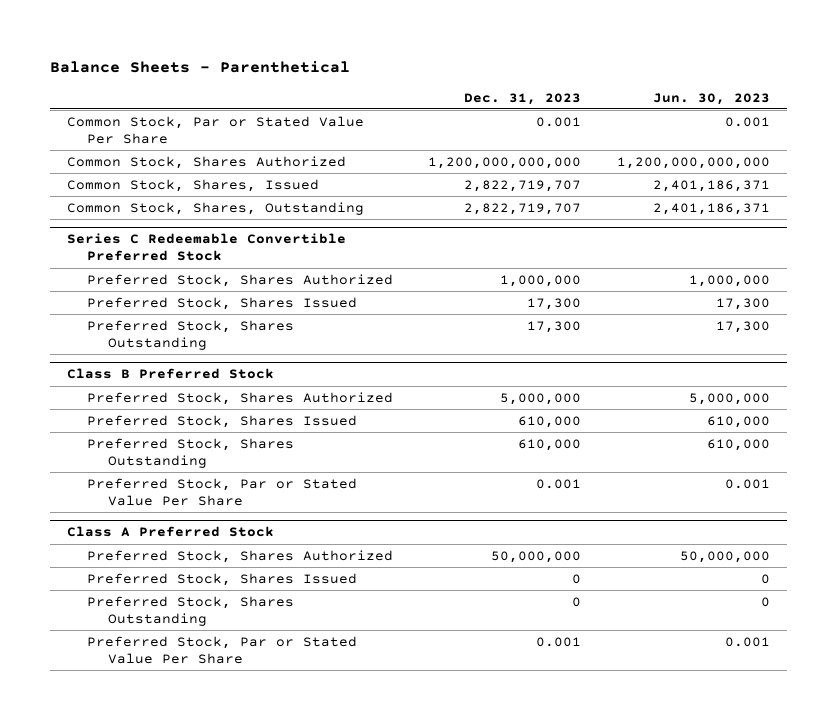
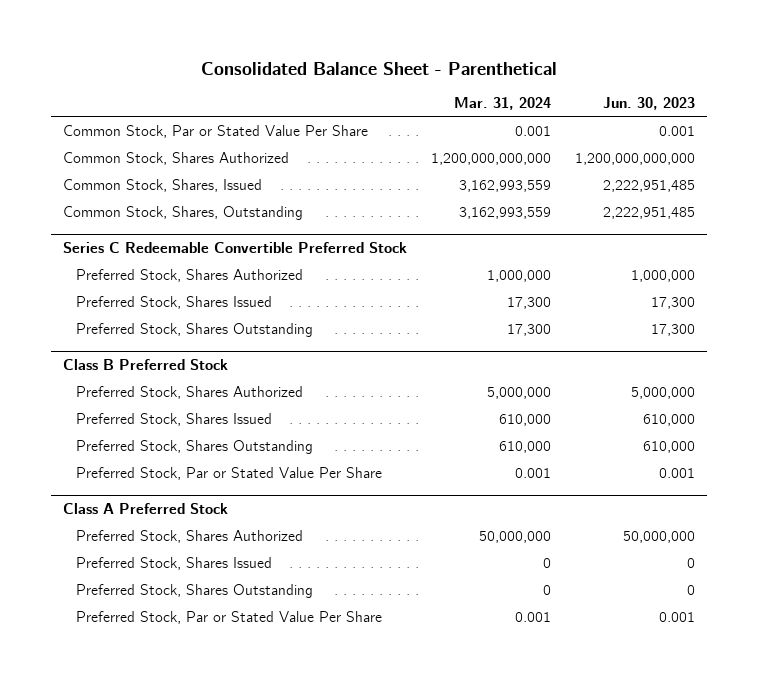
[49,60,350,73] Balance Sheets - Parenthetical -> [201,61,558,75] Consolidated Balance Sheet - Parenthetical
[464,92,582,105] Dec. 31, 2023 -> none
none -> [454,97,552,111] Mar. 31, 2024
[652,179,770,192] 2,401,186,371 -> [603,179,696,192] 2,222,951,485
[652,202,770,215] 2,401,186,371 -> [603,206,696,219] 2,222,951,485

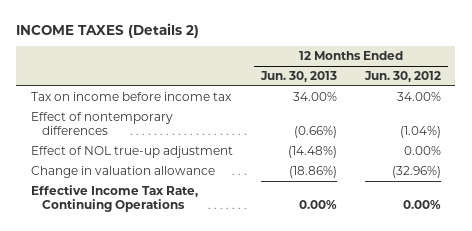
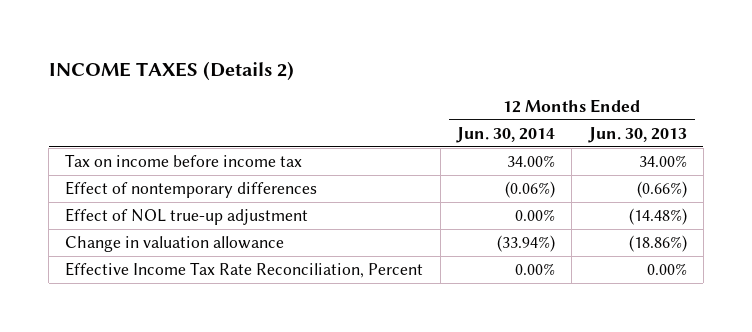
[364,70,442,82] Jun. 30, 2012 -> none
none -> [456,127,556,144] Jun. 30, 2014
[30,184,198,212] Effective Income Tax Rate, Continuing Operations -> [65,262,424,279] Effective Income Tax Rate Reconciliation, Percent

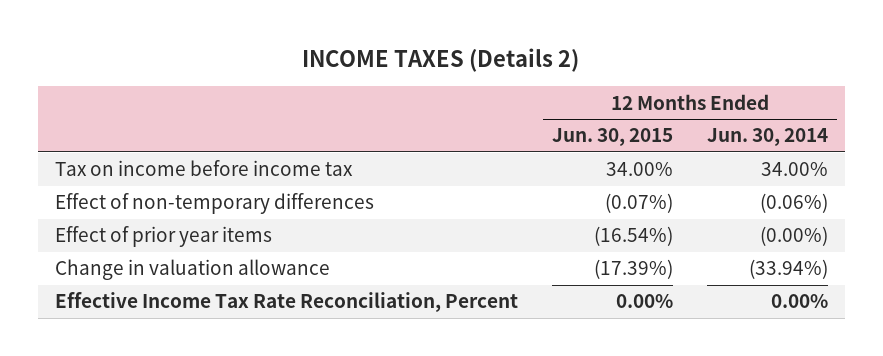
[587,127,687,144] Jun. 30, 2013 -> none
none -> [551,128,673,147] Jun. 30, 2015
[65,181,318,199] Effect of nontemporary differences -> [54,193,374,215] Effect of non-temporary differences
[65,208,309,226] Effect of NOL true-up adjustment -> [54,226,272,248] Effect of prior year items
[515,209,556,222] 0.00% -> [760,226,829,247] (0.00%)

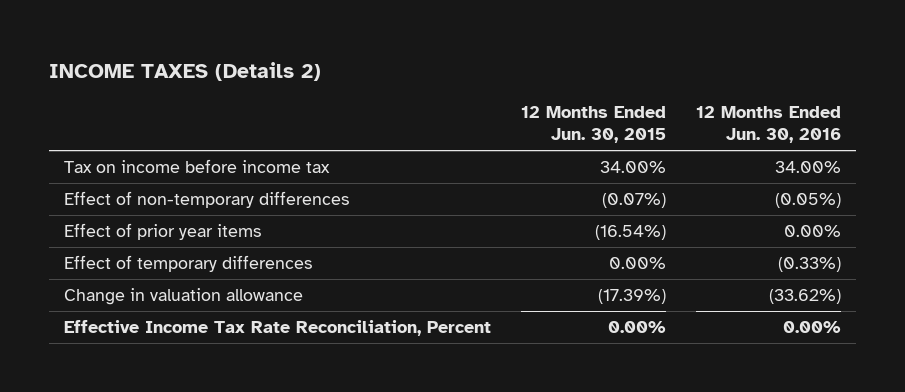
[707,128,829,147] Jun. 30, 2014 -> none
none -> [696,105,842,144] 12 Months Ended Jun. 30, 2016
none -> [64,254,313,272] Effect of temporary differences

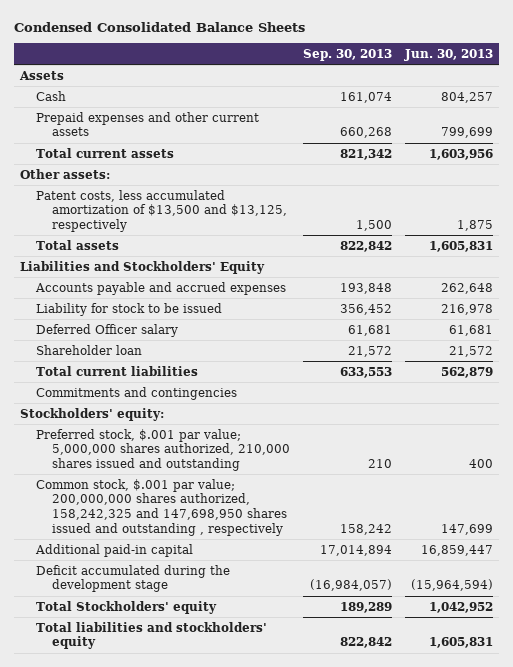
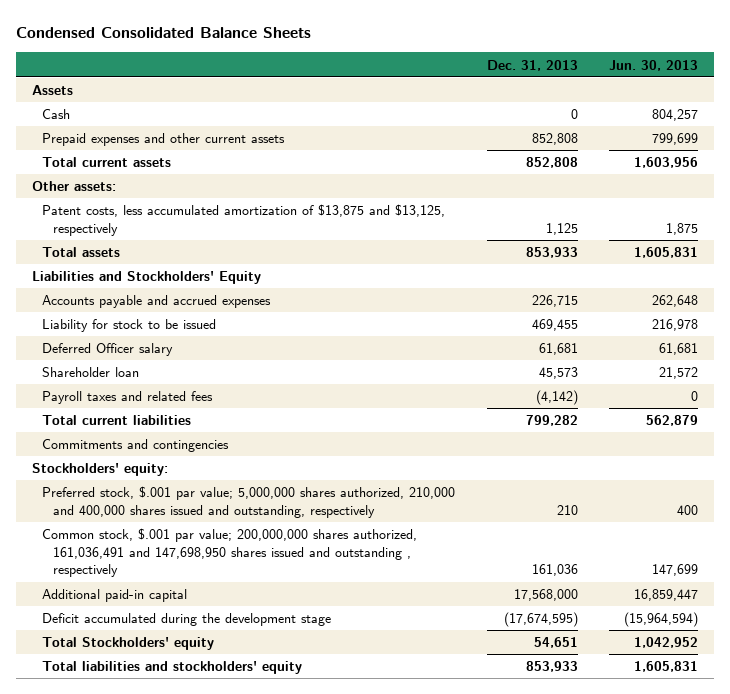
[302,48,392,61] Sep. 30, 2013 -> none
none -> [486,59,578,71] Dec. 31, 2013
[35,189,287,232] Patent costs, less accumulated amortization of $13,500 and $13,125, respectively -> [42,204,446,236] Patent costs, less accumulated amortization of $13,875 and $13,125, respectively
none -> [42,391,214,405] Payroll taxes and related fees
[35,428,290,471] Preferred stock, $.001 par value; 5,000,000 shares authorized, 210,000 shares issued and outstanding -> [42,486,456,518] Preferred stock, $.001 par value; 5,000,000 shares authorized, 210,000 and 400,000 shares issued and outstanding, respectively
[35,478,287,536] Common stock, $.001 par value; 200,000,000 shares authorized, 158,242,325 and 147,698,950 shares issued and outstanding , respectively -> [42,528,418,578] Common stock, $.001 par value; 200,000,000 shares authorized, 161,036,491 and 147,698,950 shares issued and outstanding , respectively

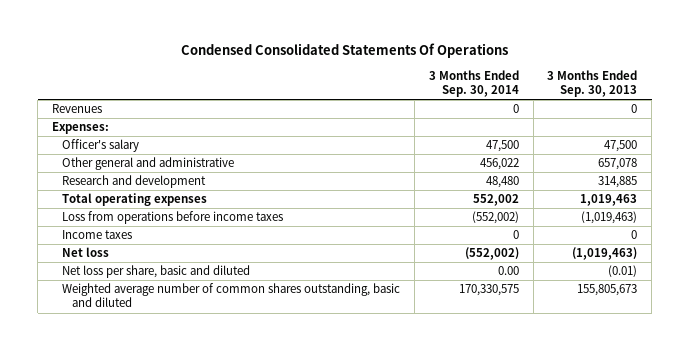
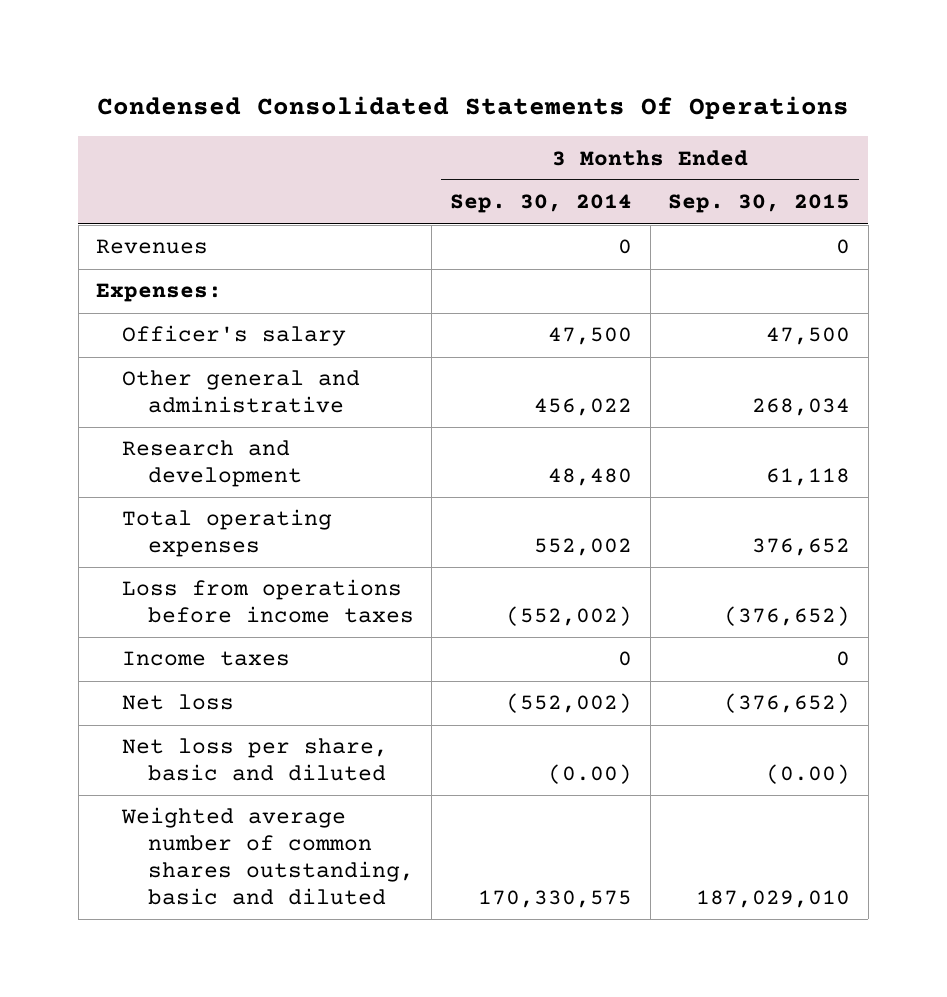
[547,69,638,98] 3 Months Ended Sep. 30, 2013 -> none
none -> [668,194,851,214] Sep. 30, 2015
[497,266,519,276] 0.00 -> [548,764,633,785] (0.00)

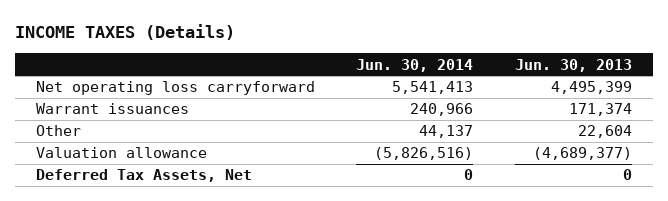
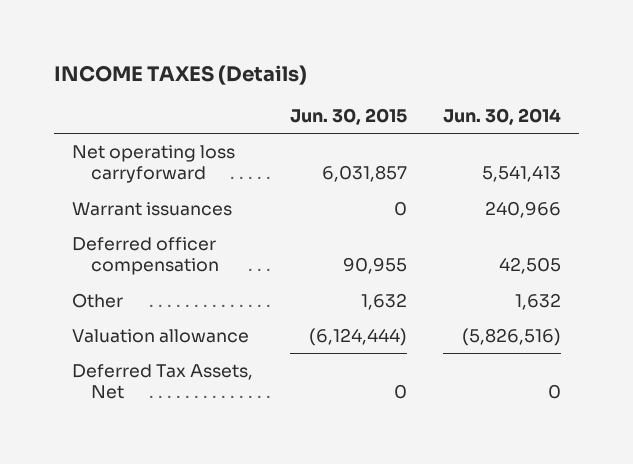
[515,58,633,72] Jun. 30, 2013 -> none
none -> [289,108,407,126] Jun. 30, 2015
none -> [72,236,220,276] Deferred officer compensation
[419,125,474,139] 44,137 -> [514,292,561,310] 1,632

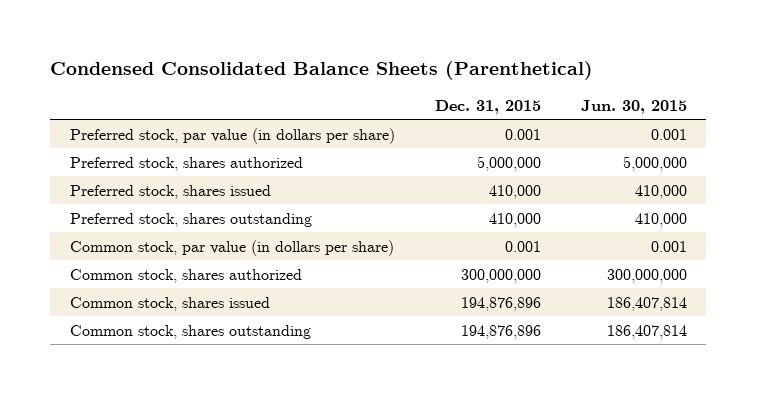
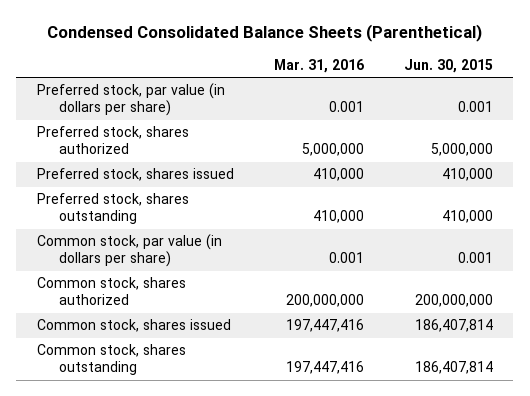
[434,99,541,114] Dec. 31, 2015 -> none
none -> [273,58,364,73] Mar. 31, 2016
[606,268,687,283] 300,000,000 -> [415,294,494,308] 200,000,000

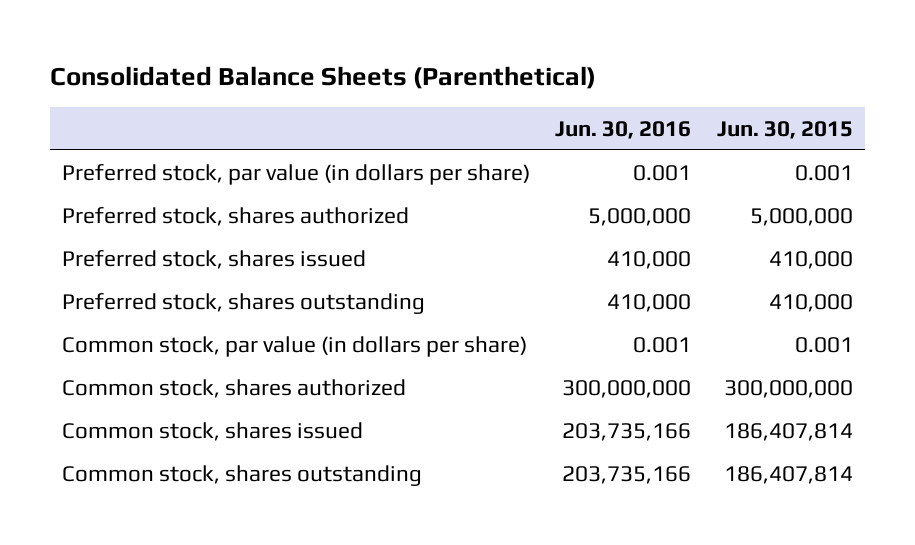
[46,24,482,43] Condensed Consolidated Balance Sheets (Parenthetical) -> [49,65,596,89] Consolidated Balance Sheets (Parenthetical)
[273,58,364,73] Mar. 31, 2016 -> none
none -> [555,120,692,139] Jun. 30, 2016
[415,294,494,308] 200,000,000 -> [723,379,853,398] 300,000,000

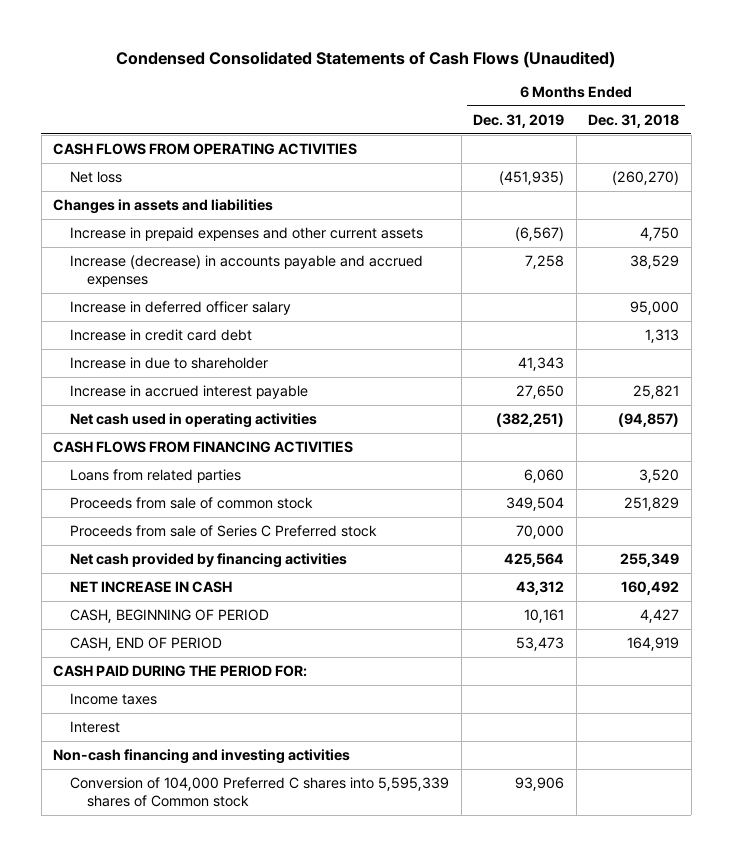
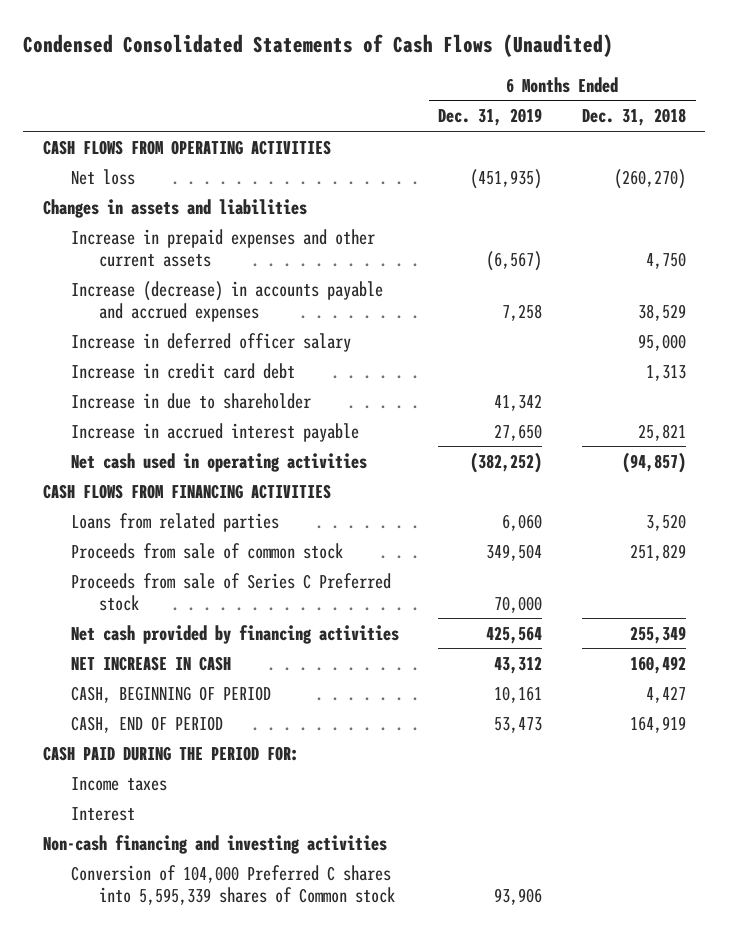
[518,357,565,372] 41,343 -> [494,393,543,411] 41,342
[496,413,565,428] (382,251) -> [470,451,543,473] (382,252)

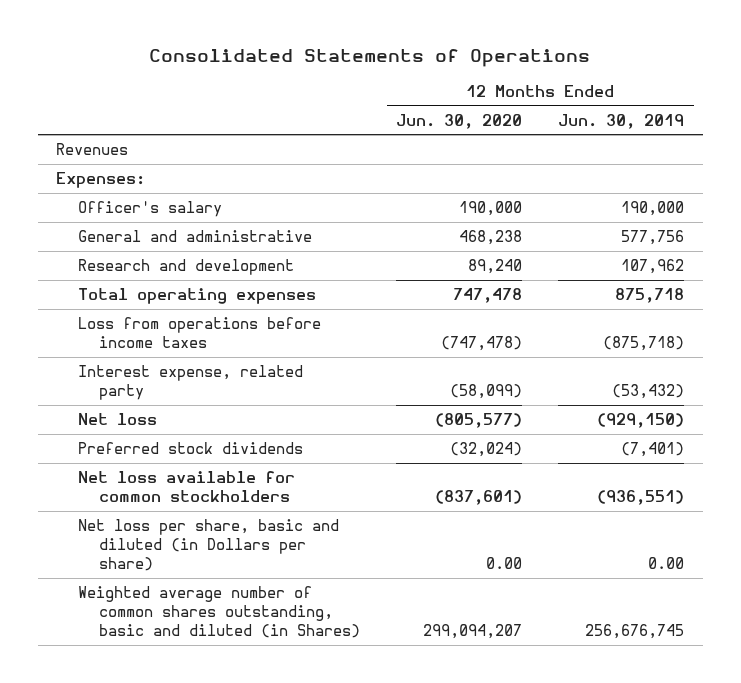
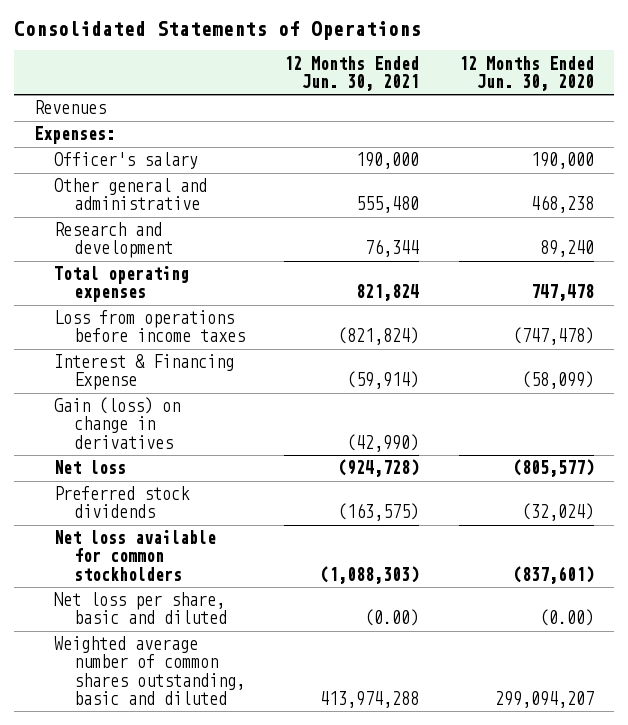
[558,113,685,129] Jun. 30, 2019 -> none
none -> [284,55,420,91] 12 Months Ended Jun. 30, 2021
[77,230,312,243] General and administrative -> [53,178,207,211] Other general and administrative
[77,365,303,401] Interest expense, related party -> [53,354,234,391] Interest & Financing Expense
none -> [53,397,180,449] Gain (loss) on change in derivatives
[77,519,339,572] Net loss per share, basic and diluted (in Dollars per share) -> [53,592,227,625] Net loss per share, basic and diluted
[486,557,523,570] 0.00 -> [539,609,594,627] (0.00)
[77,586,360,639] Weighted average number of common shares outstanding, basic and diluted (in Shares) -> [53,636,245,705] Weighted average number of common shares outstanding, basic and diluted

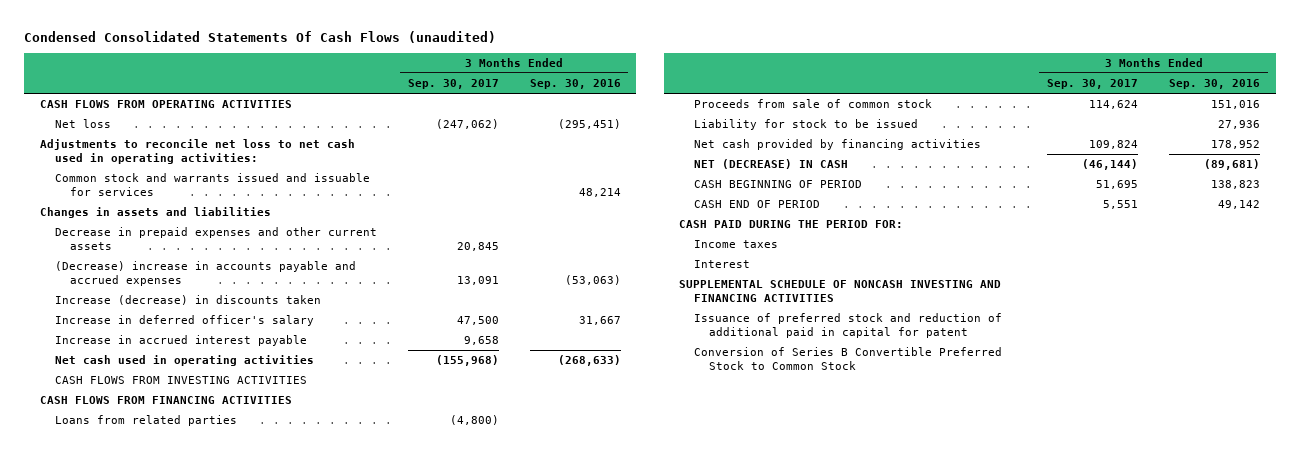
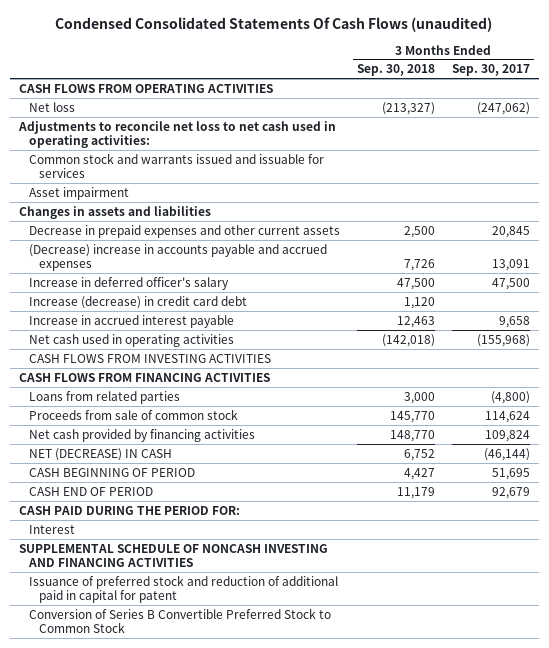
[529,79,621,90] Sep. 30, 2016 -> none
none -> [356,64,435,77] Sep. 30, 2018
none -> [28,186,129,200] Asset impairment
[54,295,321,306] Increase (decrease) in discounts taken -> none
none -> [28,295,247,309] Increase (decrease) in credit card debt
[694,119,919,131] Liability for stock to be issued -> none
[1103,200,1139,210] 5,551 -> [492,486,531,499] 92,679
[694,240,779,249] Income taxes -> none

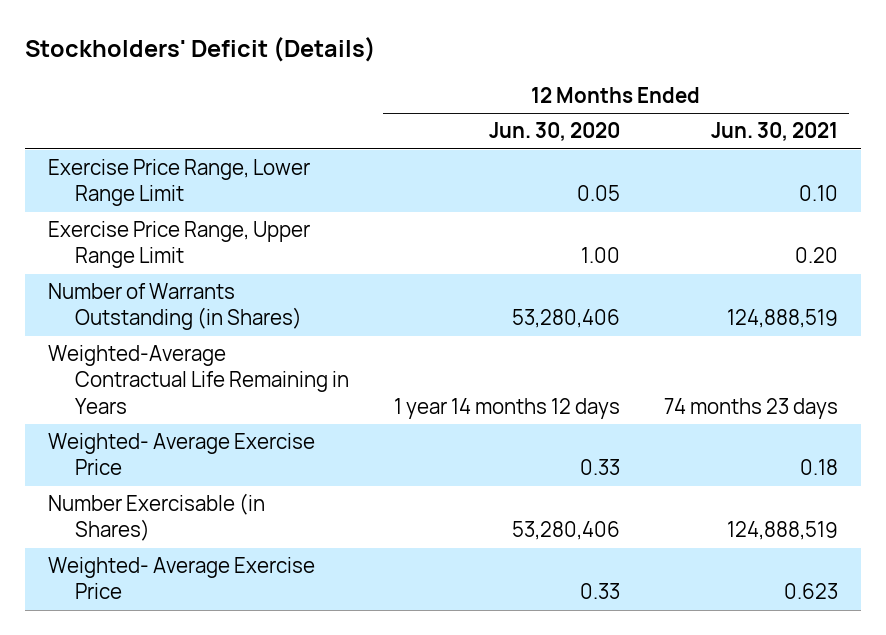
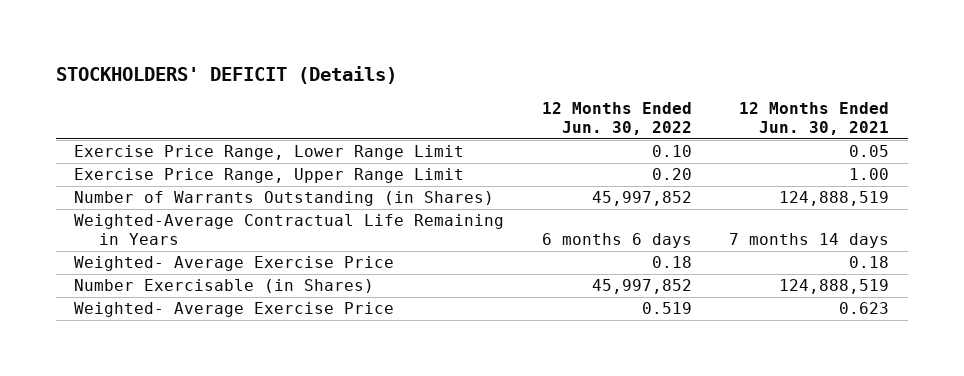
[25,36,377,62] Stockholders' Deficit (Details) -> [55,65,397,84] STOCKHOLDERS' DEFICIT (Details)
[488,122,620,142] Jun. 30, 2020 -> none
none -> [541,102,692,136] 12 Months Ended Jun. 30, 2022
[799,185,839,202] 0.10 -> [849,145,890,158] 0.05
[795,247,839,264] 0.20 -> [849,168,890,181] 1.00
[664,397,839,419] 74 months 23 days -> [729,233,890,249] 7 months 14 days

